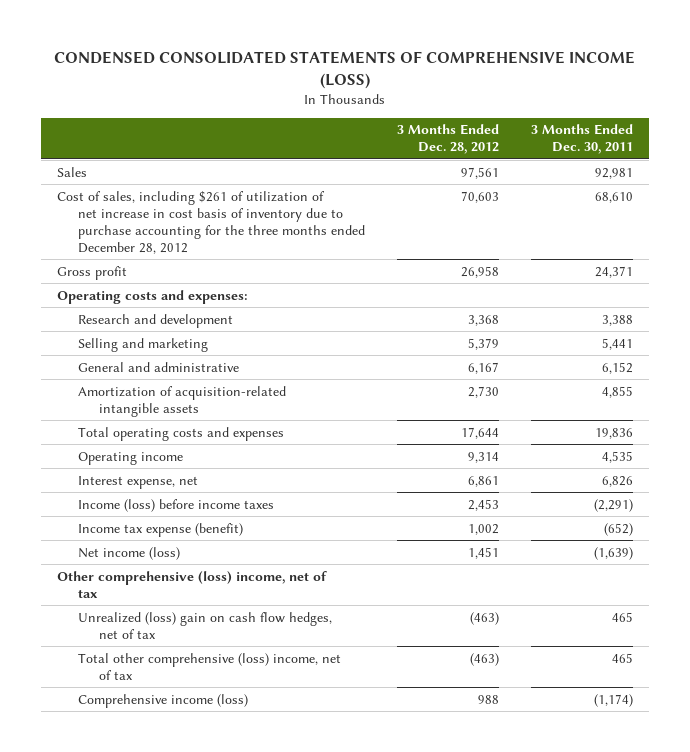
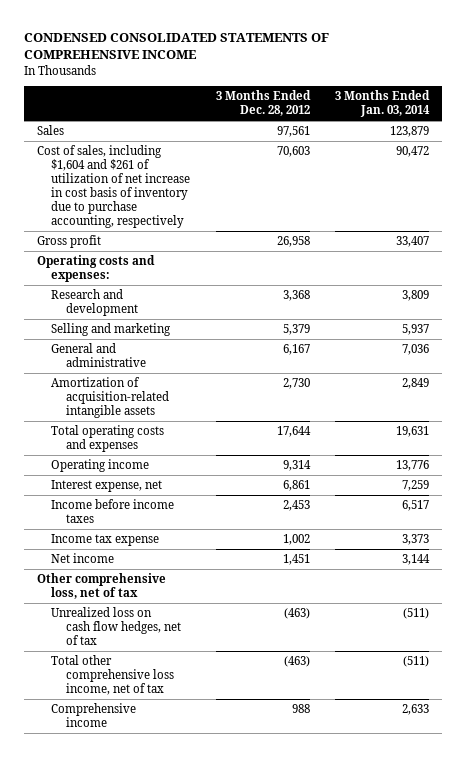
[54,50,636,89] CONDENSED CONSOLIDATED STATEMENTS OF COMPREHENSIVE INCOME (LOSS) -> [23,32,329,60] CONDENSED CONSOLIDATED STATEMENTS OF COMPREHENSIVE INCOME
[530,124,633,155] 3 Months Ended Dec. 30, 2011 -> none
none -> [334,90,430,118] 3 Months Ended Jan. 03, 2014
[57,190,366,254] Cost of sales, including $261 of utilization of net increase in cost basis of inventory due to purchase accounting for the three months ended December 28, 2012 -> [36,144,191,228] Cost of sales, including $1,604 and $261 of utilization of net increase in cost basis of inventory due to purchase accounting, respectively
[78,498,275,512] Income (loss) before income taxes -> [51,498,175,523] Income before income taxes
[78,522,244,537] Income tax expense (benefit) -> [51,533,160,546] Income tax expense
[78,546,181,560] Net income (loss) -> [51,552,115,563] Net income
[57,570,328,598] Other comprehensive (loss) income, net of tax -> [36,572,166,599] Other comprehensive loss, net of tax
[78,611,333,639] Unrealized (loss) gain on cash flow hedges, net of tax -> [51,606,181,645] Unrealized loss on cash flow hedges, net of tax
[78,652,342,680] Total other comprehensive (loss) income, net of tax -> [51,654,174,695] Total other comprehensive loss income, net of tax
[78,693,249,708] Comprehensive income (loss) -> [51,702,137,727] Comprehensive income

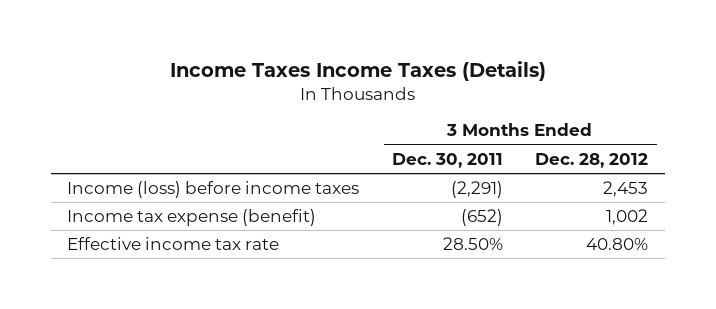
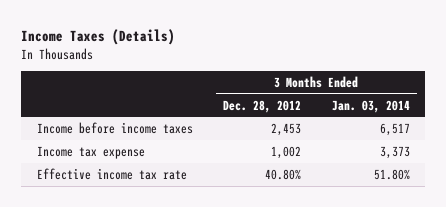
[169,60,546,81] Income Taxes Income Taxes (Details) -> [21,29,176,46] Income Taxes (Details)
[391,152,503,168] Dec. 30, 2011 -> none
none -> [331,99,410,113] Jan. 03, 2014
[67,181,360,199] Income (loss) before income taxes -> [36,121,193,134] Income before income taxes
[67,209,317,227] Income tax expense (benefit) -> [36,145,145,159] Income tax expense

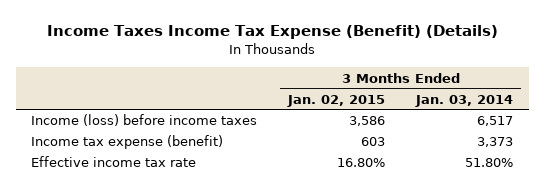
[21,29,176,46] Income Taxes (Details) -> [47,25,499,40] Income Taxes Income Tax Expense (Benefit) (Details)
[223,99,302,113] Dec. 28, 2012 -> none
none -> [287,94,386,107] Jan. 02, 2015
[36,121,193,134] Income before income taxes -> [31,114,258,127] Income (loss) before income taxes
[36,145,145,159] Income tax expense -> [31,135,224,150] Income tax expense (benefit)

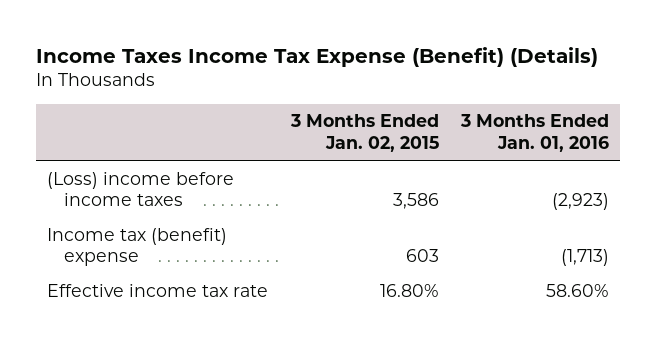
[415,94,514,107] Jan. 03, 2014 -> none
none -> [460,114,610,152] 3 Months Ended Jan. 01, 2016
[31,114,258,127] Income (loss) before income taxes -> [46,171,234,207] (Loss) income before income taxes
[31,135,224,150] Income tax expense (benefit) -> [46,227,227,267] Income tax (benefit) expense

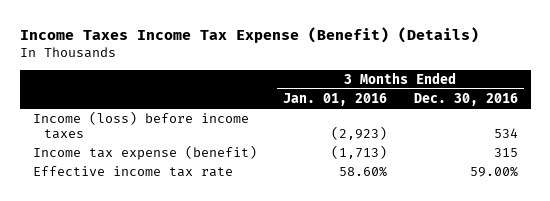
[289,114,439,152] 3 Months Ended Jan. 02, 2015 -> none
none -> [413,93,518,107] Dec. 30, 2016
[46,171,234,207] (Loss) income before income taxes -> [32,111,249,140] Income (loss) before income taxes
[46,227,227,267] Income tax (benefit) expense -> [32,145,257,161] Income tax expense (benefit)

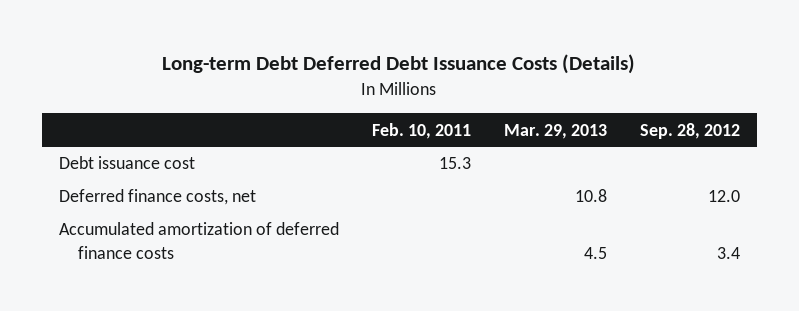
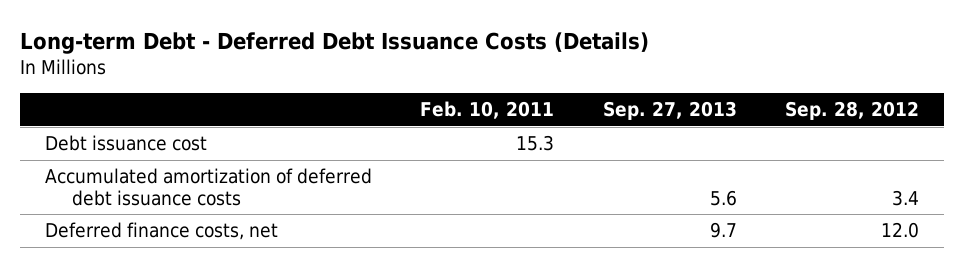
[162,54,636,75] Long-term Debt Deferred Debt Issuance Costs (Details) -> [20,32,650,55] Long-term Debt - Deferred Debt Issuance Costs (Details)
[503,123,607,139] Mar. 29, 2013 -> none
none -> [602,101,737,121] Sep. 27, 2013
none -> [44,168,372,206] Accumulated amortization of deferred debt issuance costs
[58,222,339,259] Accumulated amortization of deferred finance costs -> none

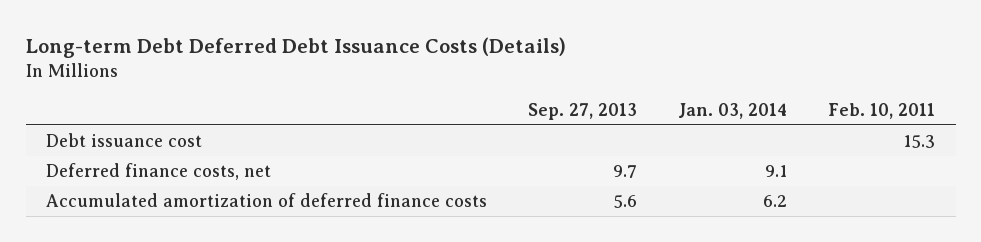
[20,32,650,55] Long-term Debt - Deferred Debt Issuance Costs (Details) -> [25,37,566,59] Long-term Debt Deferred Debt Issuance Costs (Details)
[785,101,920,121] Sep. 28, 2012 -> none
none -> [678,103,788,120] Jan. 03, 2014
[44,168,372,206] Accumulated amortization of deferred debt issuance costs -> none
none -> [46,193,488,208] Accumulated amortization of deferred finance costs

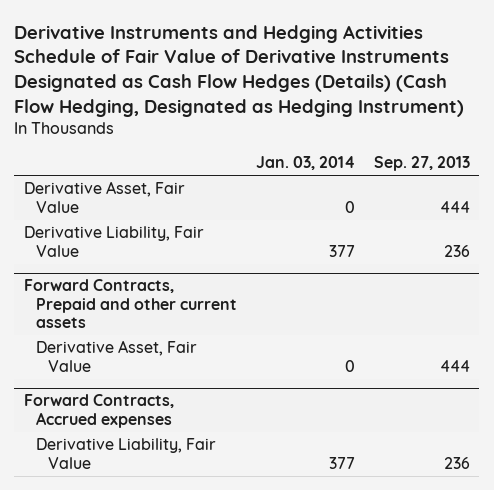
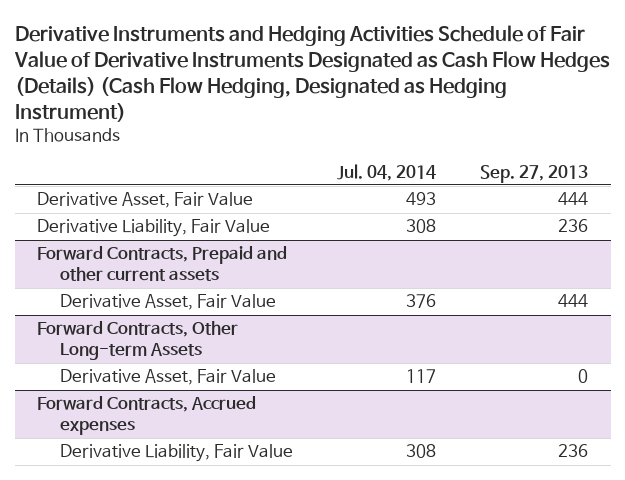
[255,156,355,171] Jan. 03, 2014 -> none
none -> [336,163,436,181] Jul. 04, 2014
none -> [36,321,238,361] Forward Contracts, Other Long-term Assets
none -> [59,369,276,386] Derivative Asset, Fair Value

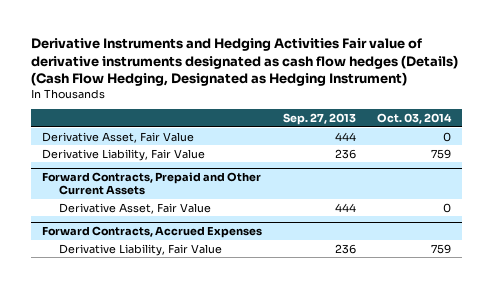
[13,24,610,122] Derivative Instruments and Hedging Activities Schedule of Fair Value of Derivative Instruments Designated as Cash Flow Hedges (Details) (Cash Flow Hedging, Designated as Hedging Instrument) -> [31,38,459,87] Derivative Instruments and Hedging Activities Fair value of derivative instruments designated as cash flow hedges (Details) (Cash Flow Hedging, Designated as Hedging Instrument)
[336,163,436,181] Jul. 04, 2014 -> none
none -> [377,113,453,125] Oct. 03, 2014
[36,246,287,282] Forward Contracts, Prepaid and other current assets -> [41,172,261,196] Forward Contracts, Prepaid and Other Current Assets
[36,321,238,361] Forward Contracts, Other Long-term Assets -> none
[59,369,276,386] Derivative Asset, Fair Value -> none
[36,396,256,436] Forward Contracts, Accrued expenses -> [41,226,262,239] Forward Contracts, Accrued Expenses

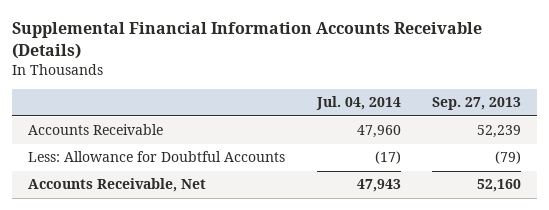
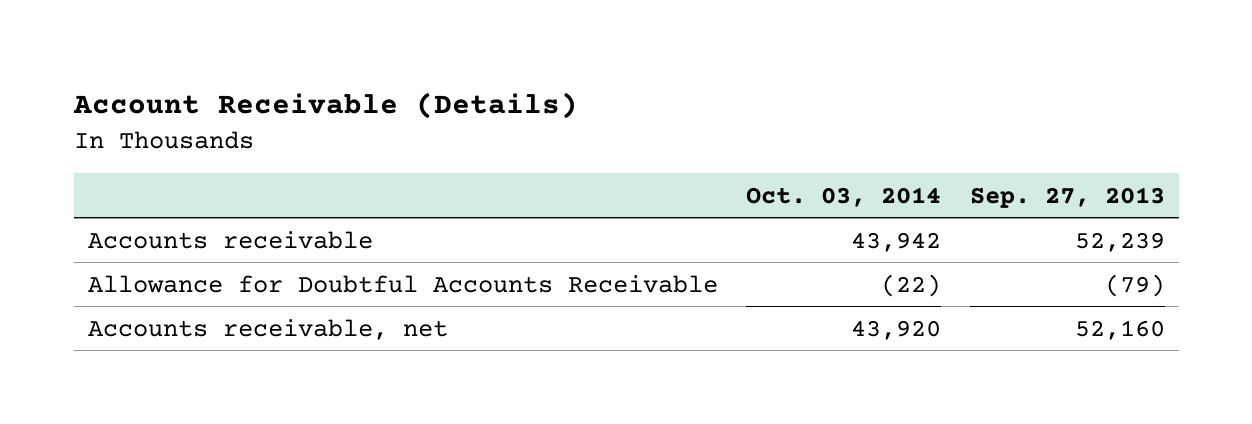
[12,22,483,59] Supplemental Financial Information Accounts Receivable (Details) -> [72,92,578,120] Account Receivable (Details)
[315,96,401,111] Jul. 04, 2014 -> none
none -> [746,186,942,207] Oct. 03, 2014
[28,124,164,136] Accounts Receivable -> [87,230,373,249] Accounts receivable
[28,151,286,163] Less: Allowance for Doubtful Accounts -> [87,274,718,293] Allowance for Doubtful Accounts Receivable
[28,178,207,193] Accounts Receivable, Net -> [87,318,448,340] Accounts receivable, net

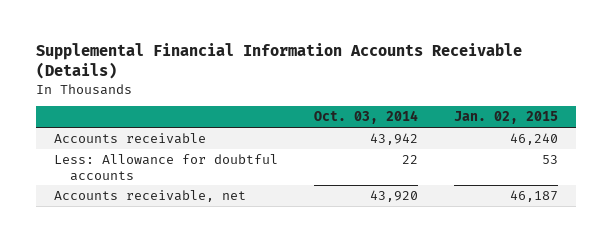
[72,92,578,120] Account Receivable (Details) -> [36,43,523,80] Supplemental Financial Information Accounts Receivable (Details)
[969,186,1165,208] Sep. 27, 2013 -> none
none -> [453,111,558,125] Jan. 02, 2015
[87,274,718,293] Allowance for Doubtful Accounts Receivable -> [54,153,279,181] Less: Allowance for doubtful accounts
[881,273,942,297] (22) -> [401,154,418,164] 22

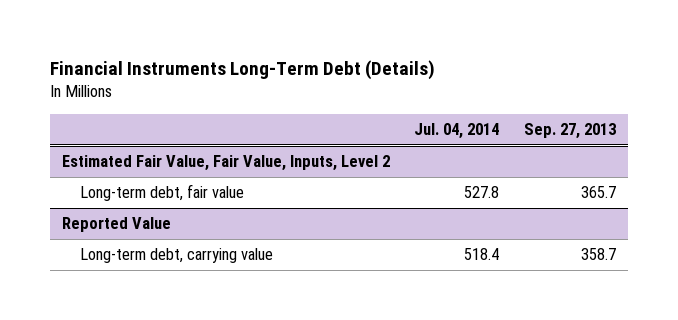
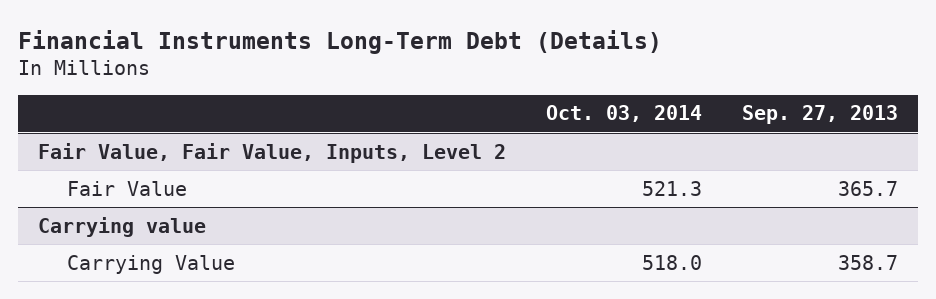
[414,123,500,140] Jul. 04, 2014 -> none
none -> [546,105,703,123] Oct. 03, 2014
[62,217,172,233] Reported Value -> none
[62,155,391,172] Estimated Fair Value, Fair Value, Inputs, Level 2 -> [38,142,507,163] Fair Value, Fair Value, Inputs, Level 2
[79,184,244,202] Long-term debt, fair value -> [67,180,188,196] Fair Value
none -> [38,216,207,237] Carrying value
[79,248,273,264] Long-term debt, carrying value -> [67,254,236,274] Carrying Value

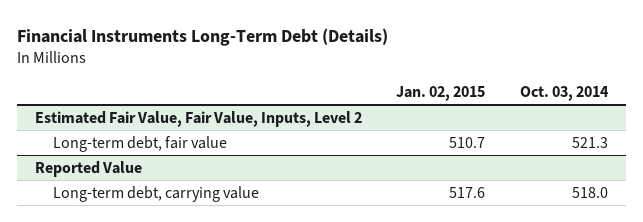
[741,105,898,125] Sep. 27, 2013 -> none
none -> [396,85,486,101] Jan. 02, 2015
[38,216,207,237] Carrying value -> none
[38,142,507,163] Fair Value, Fair Value, Inputs, Level 2 -> [34,110,362,127] Estimated Fair Value, Fair Value, Inputs, Level 2
[67,180,188,196] Fair Value -> [52,135,227,152] Long-term debt, fair value
none -> [34,160,142,177] Reported Value
[67,254,236,274] Carrying Value -> [52,185,259,202] Long-term debt, carrying value

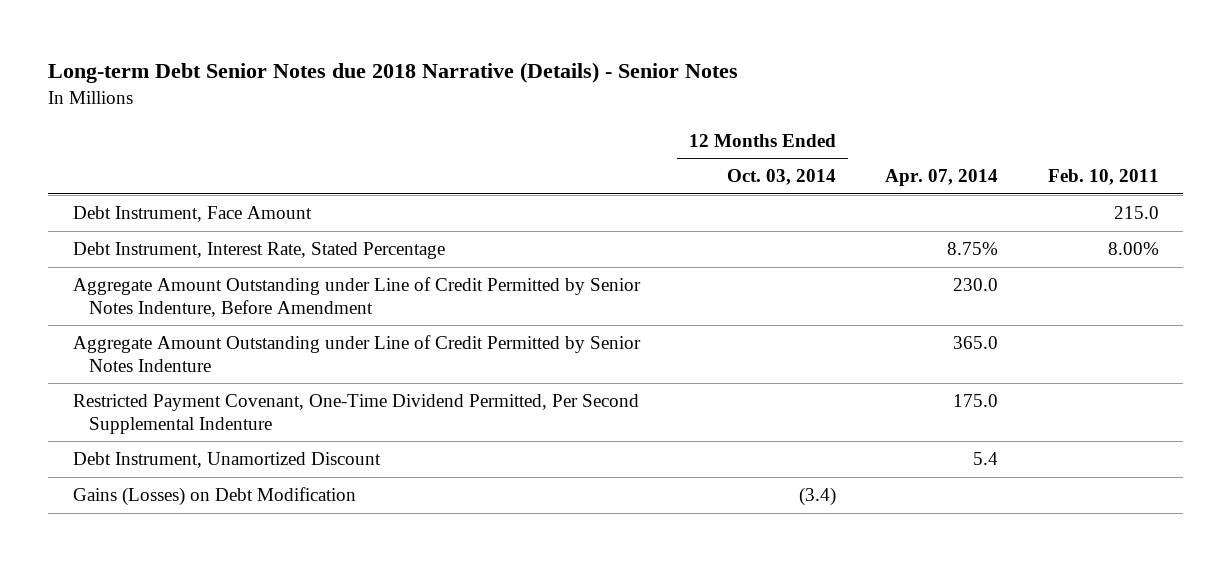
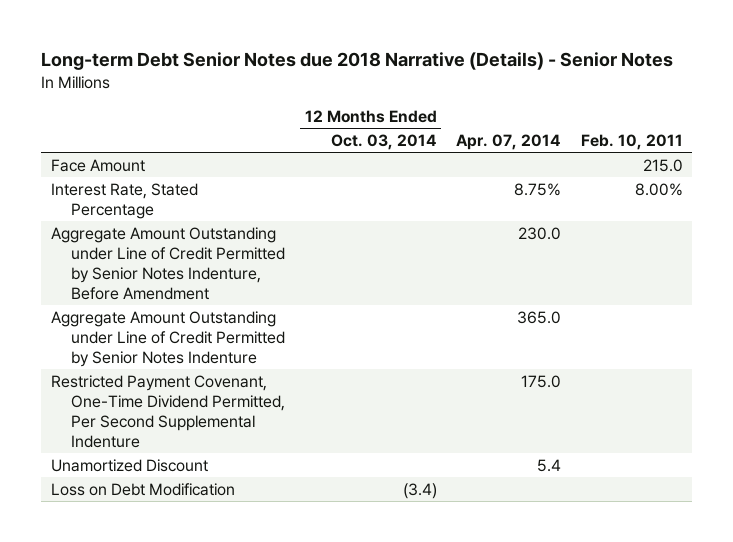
[72,206,312,223] Debt Instrument, Face Amount -> [50,158,145,172] Face Amount
[72,242,445,260] Debt Instrument, Interest Rate, Stated Percentage -> [50,182,198,219] Interest Rate, Stated Percentage
[72,452,381,469] Debt Instrument, Unamortized Discount -> [50,458,208,472] Unamortized Discount
[72,487,356,507] Gains (Losses) on Debt Modification -> [50,482,235,496] Loss on Debt Modification

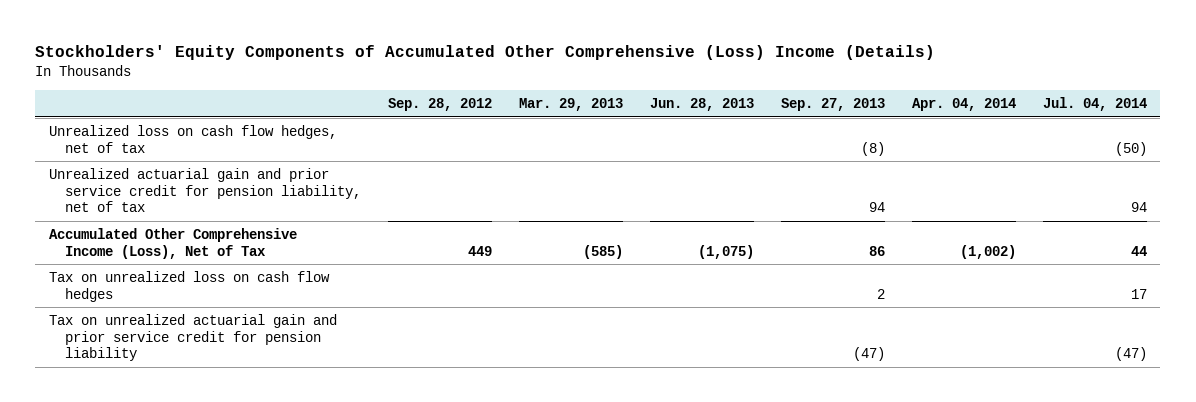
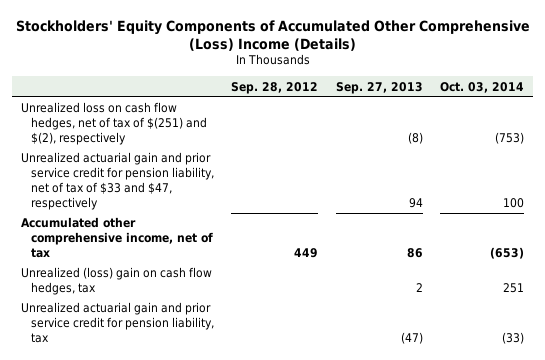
[518,98,623,112] Mar. 29, 2013 -> none
[649,98,754,112] Jun. 28, 2013 -> none
[911,98,1016,112] Apr. 04, 2014 -> none
[1042,97,1147,112] Jul. 04, 2014 -> none
none -> [439,81,524,93] Oct. 03, 2014
[48,125,337,153] Unrealized loss on cash flow hedges, net of tax -> [21,102,207,146] Unrealized loss on cash flow hedges, net of tax of $(251) and $(2), respectively
[48,168,361,213] Unrealized actuarial gain and prior service credit for pension liability, net of tax -> [21,152,214,210] Unrealized actuarial gain and prior service credit for pension liability, net of tax of $33 and $47, respectively
[48,228,297,259] Accumulated Other Comprehensive Income (Loss), Net of Tax -> [21,217,213,259] Accumulated other comprehensive income, net of tax
[48,271,330,302] Tax on unrealized loss on cash flow hedges -> [21,267,213,296] Unrealized (loss) gain on cash flow hedges, tax
[48,314,337,362] Tax on unrealized actuarial gain and prior service credit for pension liability -> [21,302,214,344] Unrealized actuarial gain and prior service credit for pension liability, tax

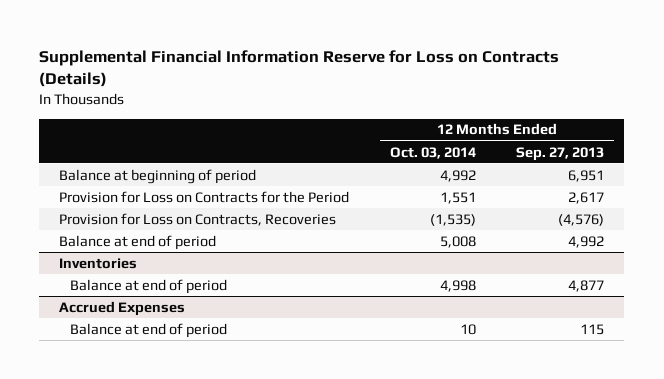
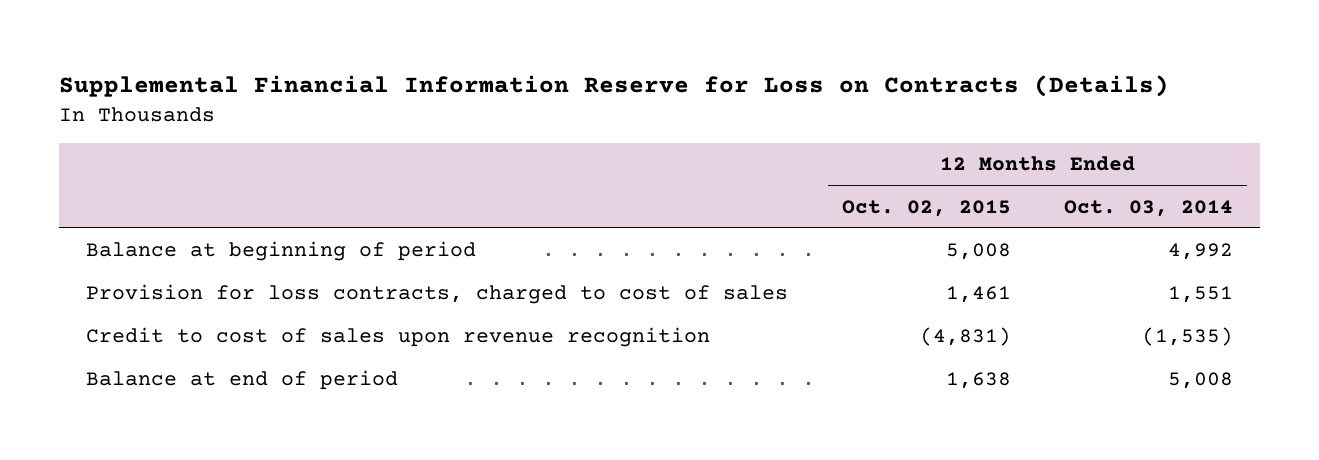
[516,146,605,161] Sep. 27, 2013 -> none
none -> [841,199,1011,217] Oct. 02, 2015
[59,190,350,203] Provision for Loss on Contracts for the Period -> [86,284,789,305] Provision for loss contracts, charged to cost of sales
[59,212,337,226] Provision for Loss on Contracts, Recoveries -> [86,327,711,348] Credit to cost of sales upon revenue recognition
[59,257,138,269] Inventories -> none
[70,278,228,294] Balance at end of period -> none
[59,300,186,316] Accrued Expenses -> none
[70,322,228,338] Balance at end of period -> none

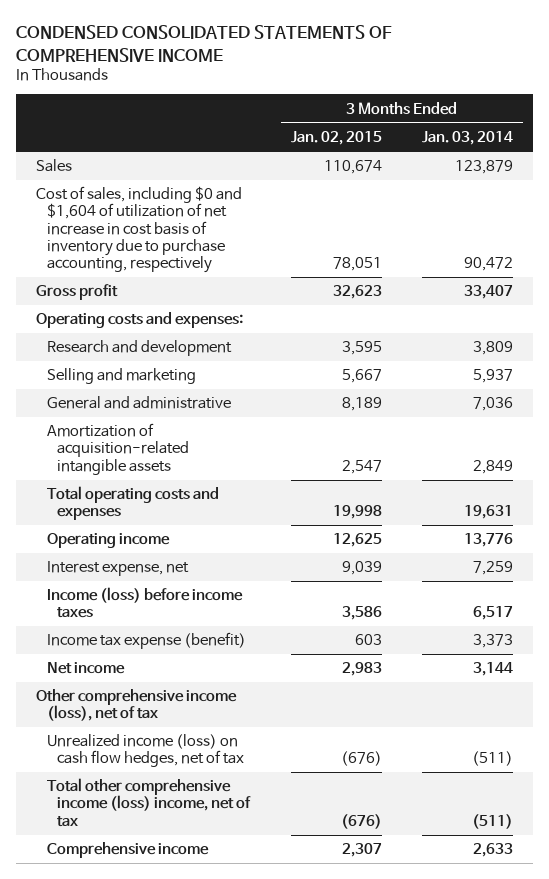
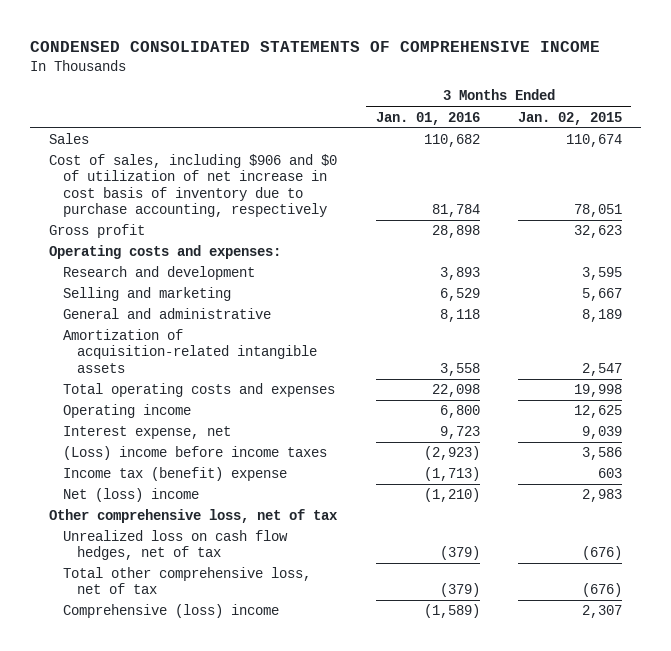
[421,131,513,146] Jan. 03, 2014 -> none
none -> [375,111,480,125] Jan. 01, 2016
[36,186,243,273] Cost of sales, including $0 and $1,604 of utilization of net increase in cost basis of inventory due to purchase accounting, respectively -> [49,154,338,217] Cost of sales, including $906 and $0 of utilization of net increase in cost basis of inventory due to purchase accounting, respectively
[46,587,243,619] Income (loss) before income taxes -> [63,446,328,461] (Loss) income before income taxes
[46,632,246,650] Income tax expense (benefit) -> [63,467,288,482] Income tax (benefit) expense
[46,662,125,675] Net income -> [63,488,200,503] Net (loss) income
[36,689,238,722] Other comprehensive income (loss), net of tax -> [49,509,339,524] Other comprehensive loss, net of tax
[46,734,245,768] Unrealized income (loss) on cash flow hedges, net of tax -> [63,530,289,561] Unrealized loss on cash flow hedges, net of tax
[46,778,252,827] Total other comprehensive income (loss) income, net of tax -> [63,567,312,595] Total other comprehensive loss, net of tax
[46,842,209,859] Comprehensive income -> [63,604,280,619] Comprehensive (loss) income

